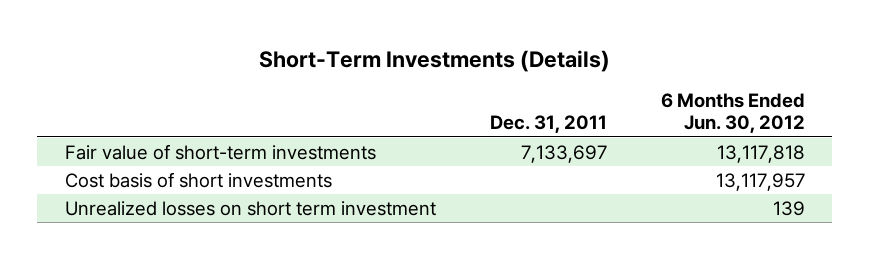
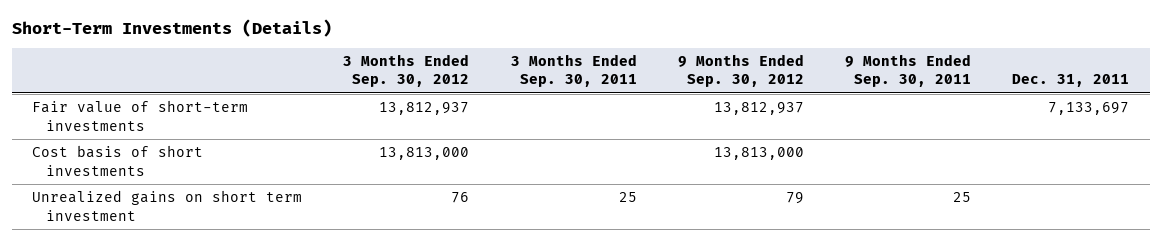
[660,93,805,134] 6 Months Ended Jun. 30, 2012 -> none
none -> [343,54,470,88] 3 Months Ended Sep. 30, 2012
none -> [510,54,637,88] 3 Months Ended Sep. 30, 2011
none -> [677,54,804,88] 9 Months Ended Sep. 30, 2012
none -> [844,54,971,88] 9 Months Ended Sep. 30, 2011
[64,200,436,216] Unrealized losses on short term investment -> [32,190,303,221] Unrealized gains on short term investment

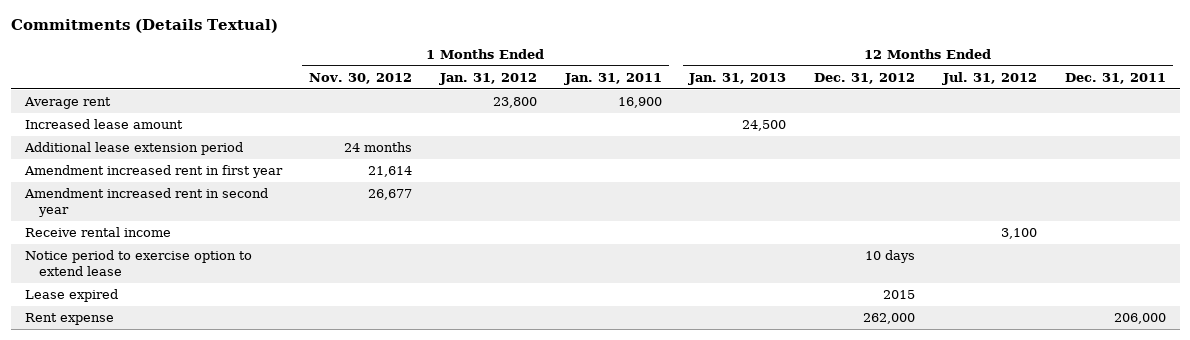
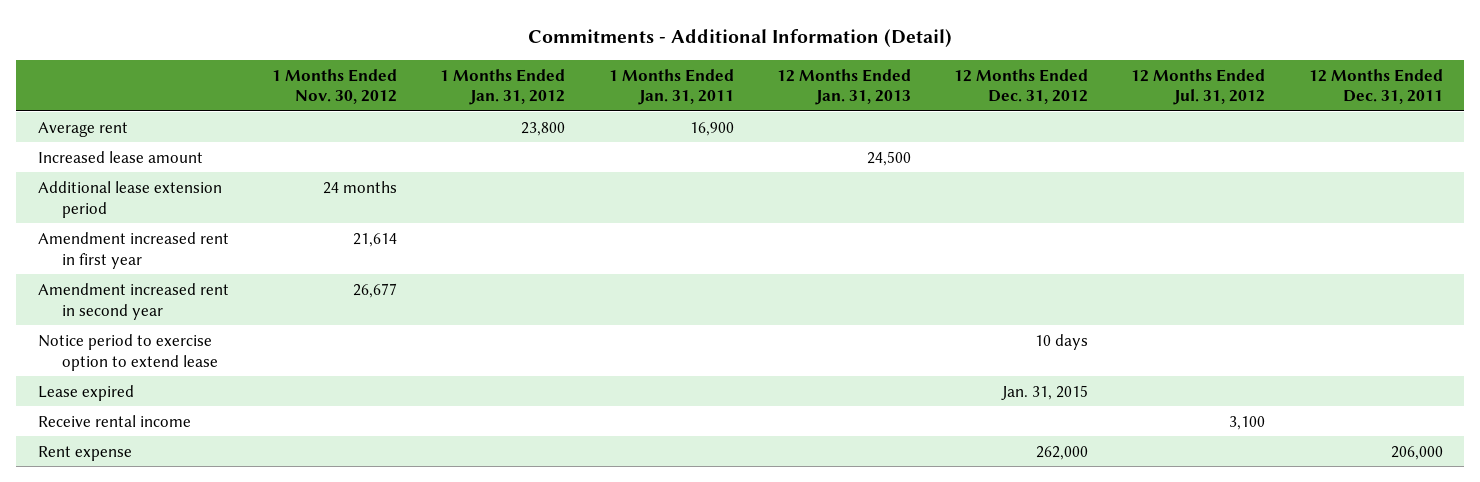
[10,19,278,34] Commitments (Details Textual) -> [528,28,953,47] Commitments - Additional Information (Detail)
[883,290,916,300] 2015 -> [1001,384,1089,400] Jan. 31, 2015
[24,227,171,238] Receive rental income -> [37,414,191,427] Receive rental income

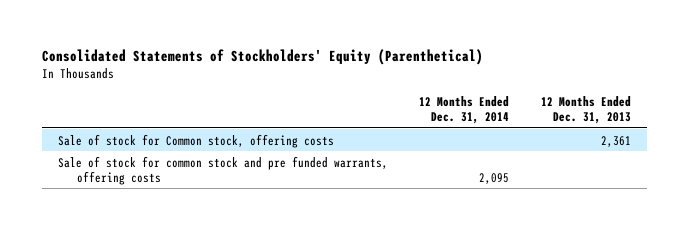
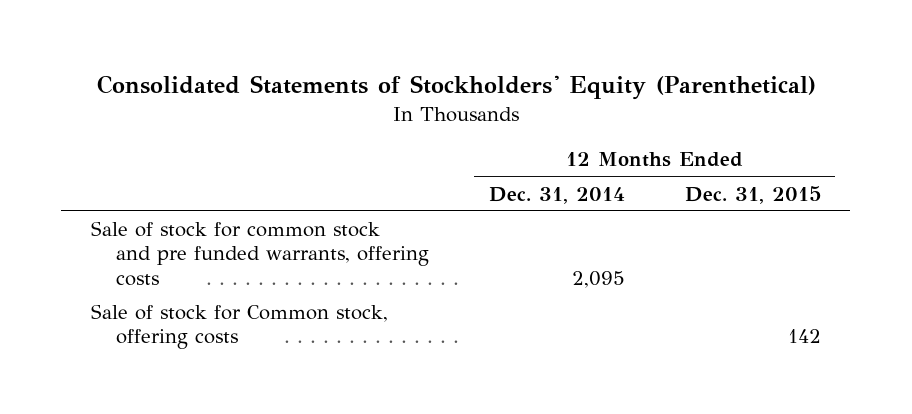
[540,95,631,124] 12 Months Ended Dec. 31, 2013 -> none
none -> [684,185,821,204] Dec. 31, 2015
[57,133,334,148] Sale of stock for Common stock, offering costs -> [91,304,389,350] Sale of stock for Common stock, offering costs

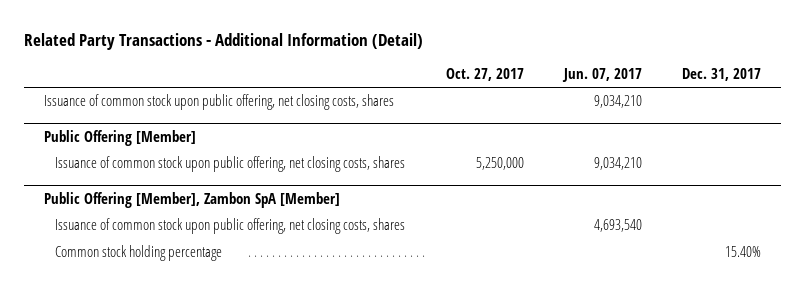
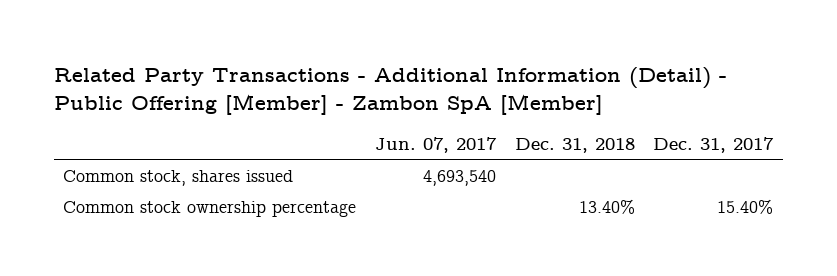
[23,33,423,51] Related Party Transactions - Additional Information (Detail) -> [54,67,728,116] Related Party Transactions - Additional Information (Detail) - Public Offering [Member] - Zambon SpA [Member]
[445,68,524,82] Oct. 27, 2017 -> none
none -> [514,137,635,153] Dec. 31, 2018
[44,130,197,147] Public Offering [Member] -> none
[55,156,406,173] Issuance of common stock upon public offering, net closing costs, shares -> none
[44,192,341,209] Public Offering [Member], Zambon SpA [Member] -> none
[55,218,406,235] Issuance of common stock upon public offering, net closing costs, shares -> none
[55,245,223,262] Common stock holding percentage -> none
[44,94,395,111] Issuance of common stock upon public offering, net closing costs, shares -> [63,169,294,186] Common stock, shares issued
[593,95,642,109] 9,034,210 -> [423,169,497,186] 4,693,540
none -> [63,200,357,217] Common stock ownership percentage

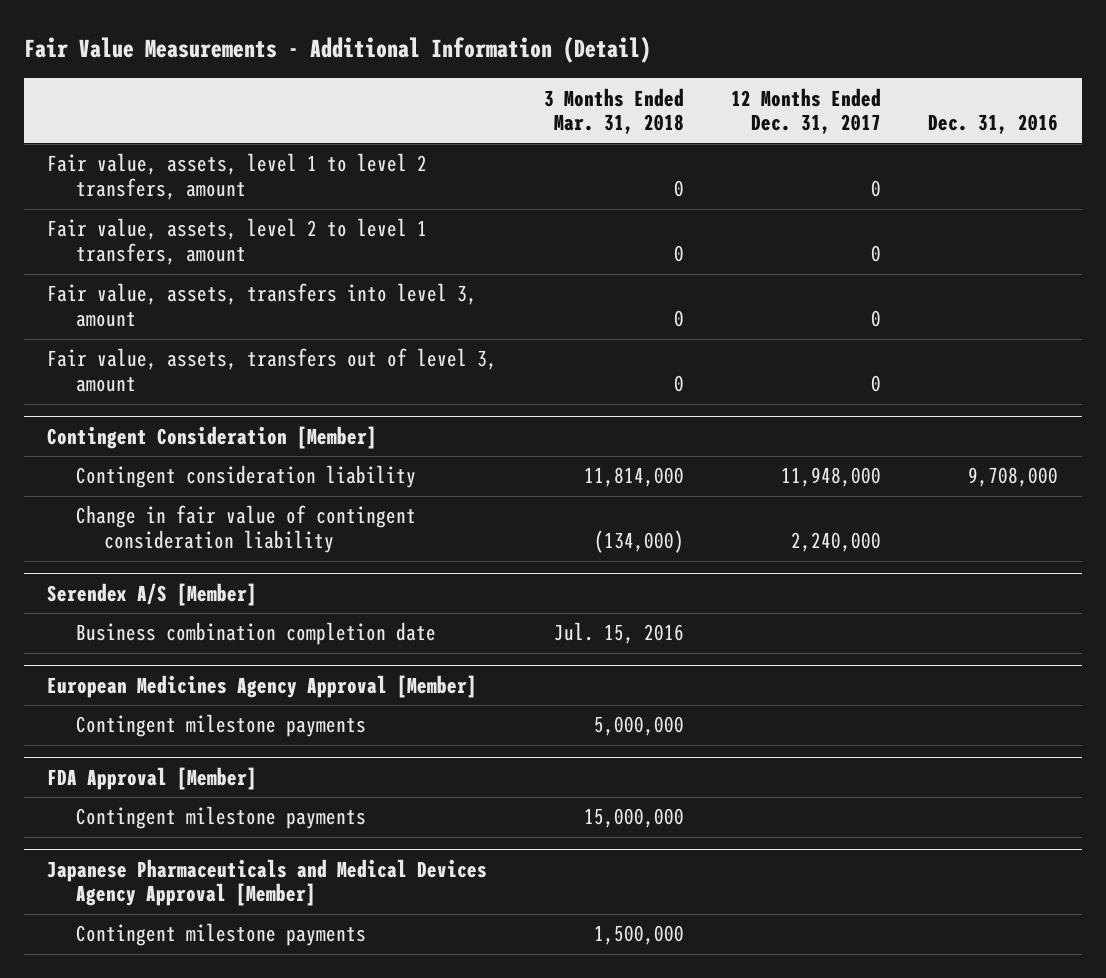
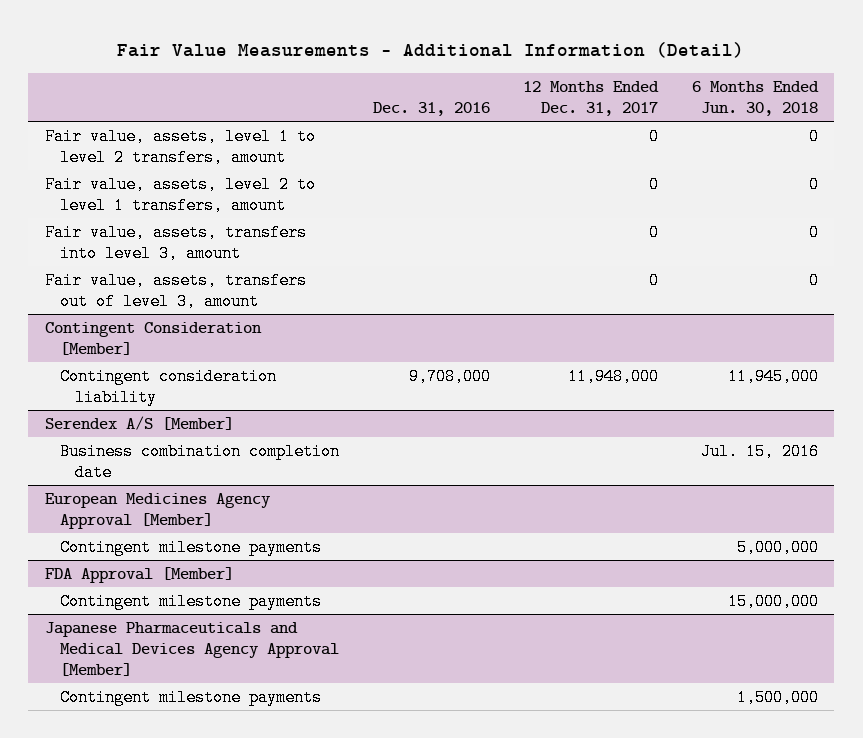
[544,87,685,135] 3 Months Ended Mar. 31, 2018 -> none
none -> [691,81,819,117] 6 Months Ended Jun. 30, 2018
[75,505,416,554] Change in fair value of contingent consideration liability -> none

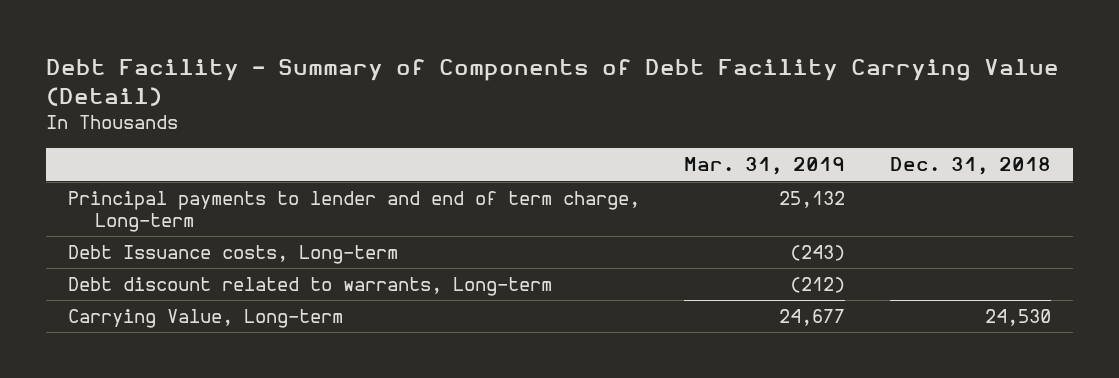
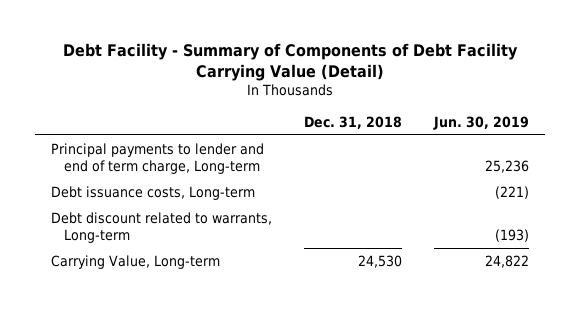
[684,157,846,176] Mar. 31, 2019 -> none
none -> [433,115,530,130] Jun. 30, 2019
[68,245,399,265] Debt Issuance costs, Long-term -> [51,186,256,201] Debt issuance costs, Long-term

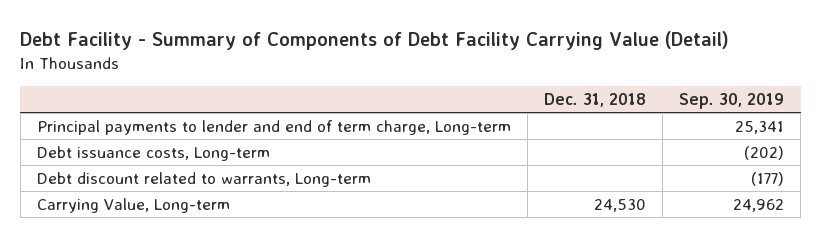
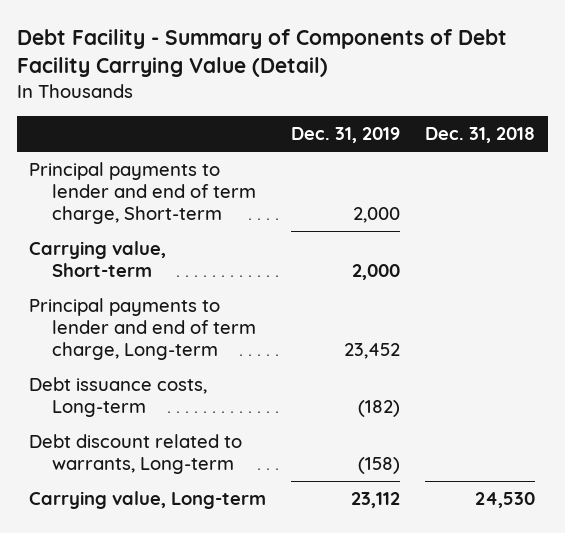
[679,92,785,109] Sep. 30, 2019 -> none
none -> [291,127,401,144] Dec. 31, 2019
none -> [29,161,256,225] Principal payments to lender and end of term charge, Short-term
none -> [29,240,167,278] Carrying value, Short-term
[36,197,230,213] Carrying Value, Long-term -> [29,490,267,509] Carrying value, Long-term

